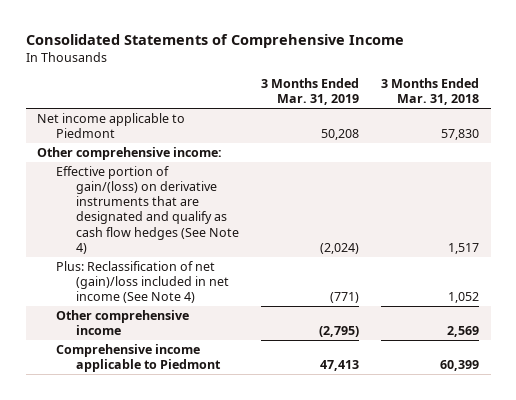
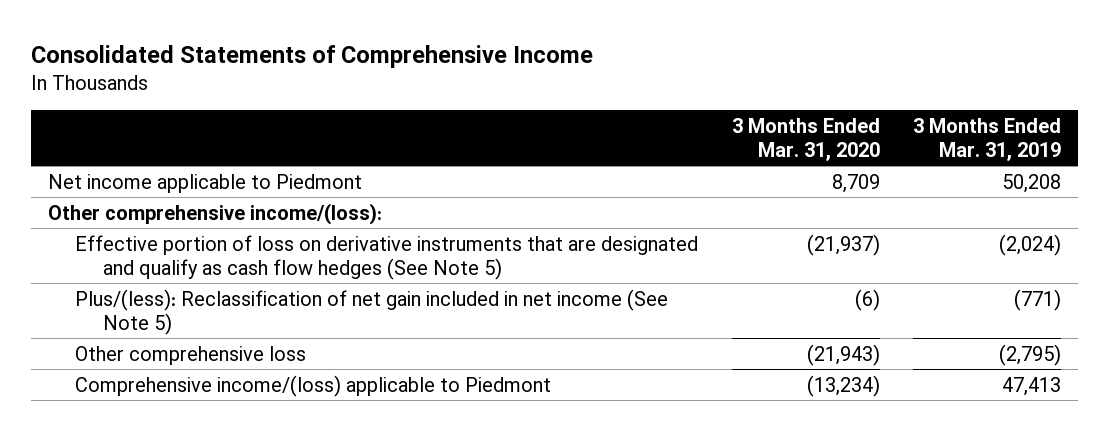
[381,78,480,106] 3 Months Ended Mar. 31, 2018 -> none
none -> [731,118,880,161] 3 Months Ended Mar. 31, 2020
[37,146,223,160] Other comprehensive income: -> [47,202,382,225] Other comprehensive income/(loss):
[56,165,239,254] Effective portion of gain/(loss) on derivative instruments that are designated and qualify as cash flow hedges (See Note 4) -> [75,234,699,280] Effective portion of loss on derivative instruments that are designated and qualify as cash flow hedges (See Note 5)
[56,260,229,304] Plus: Reclassification of net (gain)/loss included in net income (See Note 4) -> [75,288,669,335] Plus/(less): Reclassification of net gain included in net income (See Note 5)
[56,309,190,336] Other comprehensive income -> [75,345,307,365] Other comprehensive loss
[56,343,221,373] Comprehensive income applicable to Piedmont -> [75,374,552,397] Comprehensive income/(loss) applicable to Piedmont

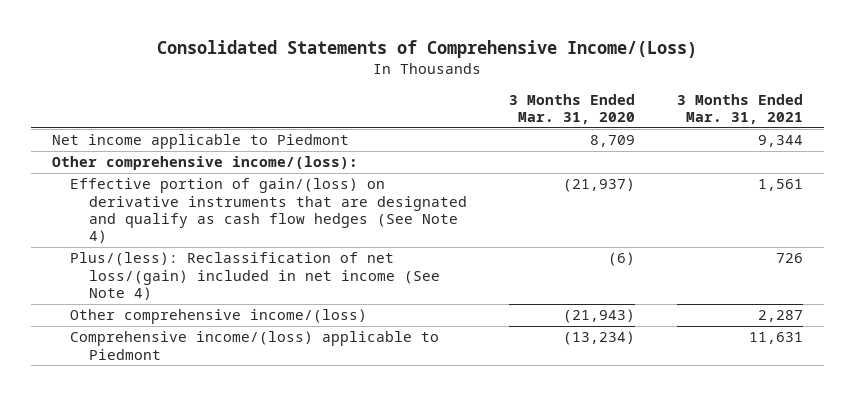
[31,44,594,68] Consolidated Statements of Comprehensive Income -> [157,39,698,58] Consolidated Statements of Comprehensive Income/(Loss)
[913,118,1062,161] 3 Months Ended Mar. 31, 2019 -> none
none -> [676,93,803,125] 3 Months Ended Mar. 31, 2021
[75,234,699,280] Effective portion of loss on derivative instruments that are designated and qualify as cash flow hedges (See Note 5) -> [70,178,467,243] Effective portion of gain/(loss) on derivative instruments that are designated and qualify as cash flow hedges (See Note 4)
[75,288,669,335] Plus/(less): Reclassification of net gain included in net income (See Note 5) -> [70,252,440,300] Plus/(less): Reclassification of net loss/(gain) included in net income (See Note 4)
[75,345,307,365] Other comprehensive loss -> [70,309,368,325] Other comprehensive income/(loss)

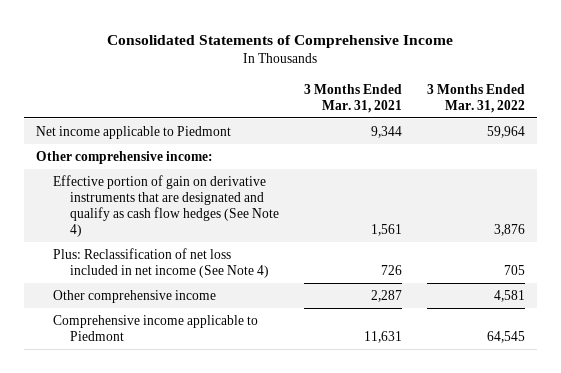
[157,39,698,58] Consolidated Statements of Comprehensive Income/(Loss) -> [107,34,454,48] Consolidated Statements of Comprehensive Income
[508,93,635,125] 3 Months Ended Mar. 31, 2020 -> none
none -> [426,83,525,113] 3 Months Ended Mar. 31, 2022
[52,156,359,171] Other comprehensive income/(loss): -> [36,150,214,164] Other comprehensive income:
[70,178,467,243] Effective portion of gain/(loss) on derivative instruments that are designated and qualify as cash flow hedges (See Note 4) -> [52,174,279,238] Effective portion of gain on derivative instruments that are designated and qualify as cash flow hedges (See Note 4)
[70,252,440,300] Plus/(less): Reclassification of net loss/(gain) included in net income (See Note 4) -> [52,247,269,278] Plus: Reclassification of net loss included in net income (See Note 4)
[70,309,368,325] Other comprehensive income/(loss) -> [52,289,216,303] Other comprehensive income
[70,331,440,360] Comprehensive income/(loss) applicable to Piedmont -> [52,314,258,341] Comprehensive income applicable to Piedmont

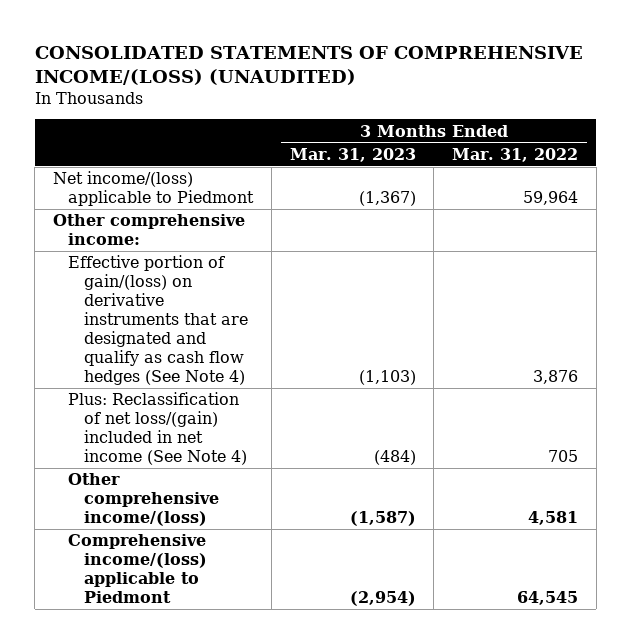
[107,34,454,48] Consolidated Statements of Comprehensive Income -> [34,45,583,85] CONSOLIDATED STATEMENTS OF COMPREHENSIVE INCOME/(LOSS) (UNAUDITED)
[303,83,402,113] 3 Months Ended Mar. 31, 2021 -> none
none -> [289,147,416,162] Mar. 31, 2023
[36,125,232,139] Net income applicable to Piedmont -> [52,171,255,207] Net income/(loss) applicable to Piedmont
[52,174,279,238] Effective portion of gain on derivative instruments that are designated and qualify as cash flow hedges (See Note 4) -> [68,255,248,386] Effective portion of gain/(loss) on derivative instruments that are designated and qualify as cash flow hedges (See Note 4)
[52,247,269,278] Plus: Reclassification of net loss included in net income (See Note 4) -> [68,392,247,466] Plus: Reclassification of net loss/(gain) included in net income (See Note 4)
[52,289,216,303] Other comprehensive income -> [68,473,219,527] Other comprehensive income/(loss)
[52,314,258,341] Comprehensive income applicable to Piedmont -> [68,534,207,604] Comprehensive income/(loss) applicable to Piedmont

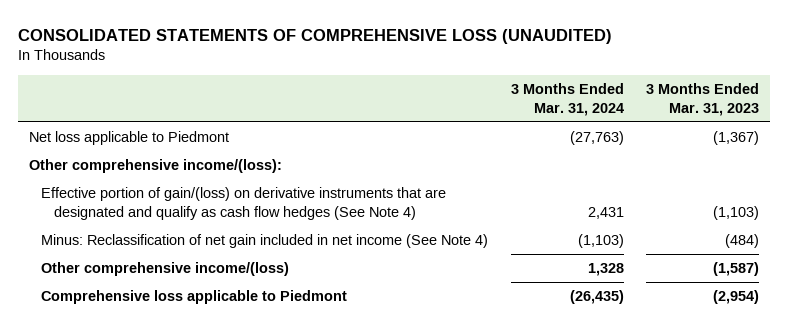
[34,45,583,85] CONSOLIDATED STATEMENTS OF COMPREHENSIVE INCOME/(LOSS) (UNAUDITED) -> [18,28,613,44] CONSOLIDATED STATEMENTS OF COMPREHENSIVE LOSS (UNAUDITED)
[451,147,578,162] Mar. 31, 2022 -> none
none -> [510,82,624,116] 3 Months Ended Mar. 31, 2024
[52,171,255,207] Net income/(loss) applicable to Piedmont -> [29,131,230,146] Net loss applicable to Piedmont
[52,214,245,246] Other comprehensive income: -> [29,159,283,174] Other comprehensive income/(loss):
[68,392,247,466] Plus: Reclassification of net loss/(gain) included in net income (See Note 4) -> [41,234,489,249] Minus: Reclassification of net gain included in net income (See Note 4)
[68,534,207,604] Comprehensive income/(loss) applicable to Piedmont -> [41,290,348,305] Comprehensive loss applicable to Piedmont

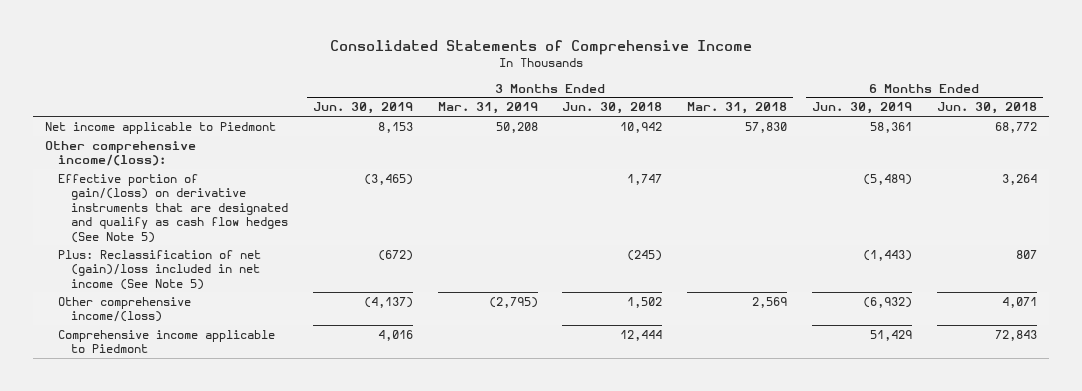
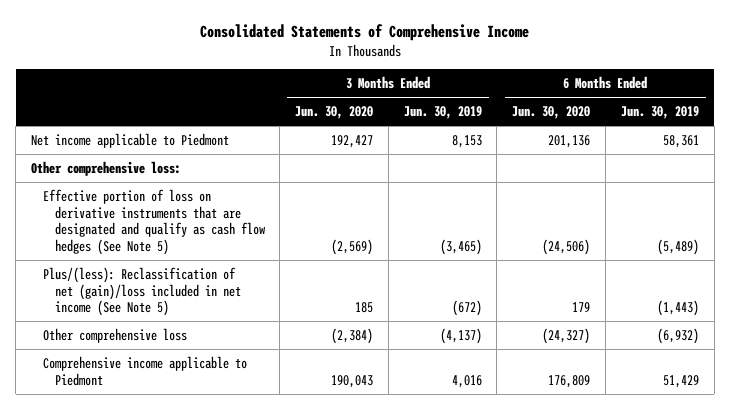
[437,102,538,115] Mar. 31, 2019 -> none
[562,102,663,115] Jun. 30, 2018 -> none
[687,102,788,115] Mar. 31, 2018 -> none
[936,102,1037,115] Jun. 30, 2018 -> none
none -> [295,105,374,119] Jun. 30, 2020
none -> [512,105,591,119] Jun. 30, 2020
[45,140,197,167] Other comprehensive income/(loss): -> [31,160,182,176] Other comprehensive loss:
[58,173,289,243] Effective portion of gain/(loss) on derivative instruments that are designated and qualify as cash flow hedges (See Note 5) -> [42,188,265,256] Effective portion of loss on derivative instruments that are designated and qualify as cash flow hedges (See Note 5)
[58,249,262,290] Plus: Reclassification of net (gain)/loss included in net income (See Note 5) -> [42,266,241,317] Plus/(less): Reclassification of net (gain)/loss included in net income (See Note 5)
[58,296,192,323] Other comprehensive income/(loss) -> [42,327,187,343] Other comprehensive loss

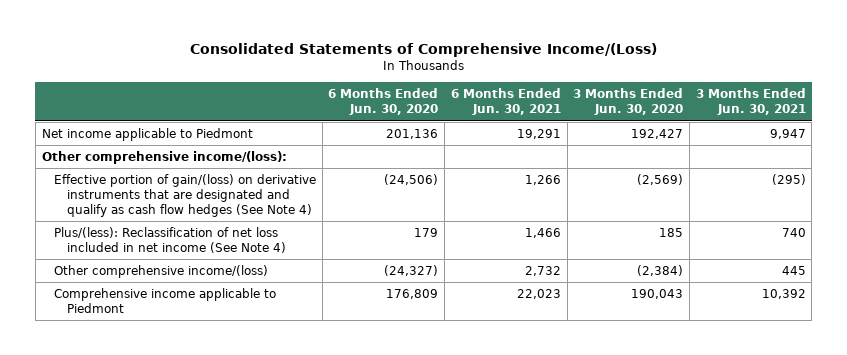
[199,24,529,42] Consolidated Statements of Comprehensive Income -> [189,43,657,58] Consolidated Statements of Comprehensive Income/(Loss)
[403,105,482,119] Jun. 30, 2019 -> none
[620,105,699,119] Jun. 30, 2019 -> none
none -> [450,88,561,116] 6 Months Ended Jun. 30, 2021
none -> [695,88,806,116] 3 Months Ended Jun. 30, 2021
[31,160,182,176] Other comprehensive loss: -> [41,151,287,165] Other comprehensive income/(loss):
[42,188,265,256] Effective portion of loss on derivative instruments that are designated and qualify as cash flow hedges (See Note 5) -> [54,174,317,218] Effective portion of gain/(loss) on derivative instruments that are designated and qualify as cash flow hedges (See Note 4)
[42,266,241,317] Plus/(less): Reclassification of net (gain)/loss included in net income (See Note 5) -> [54,227,286,254] Plus/(less): Reclassification of net loss included in net income (See Note 4)
[42,327,187,343] Other comprehensive loss -> [54,265,269,279] Other comprehensive income/(loss)

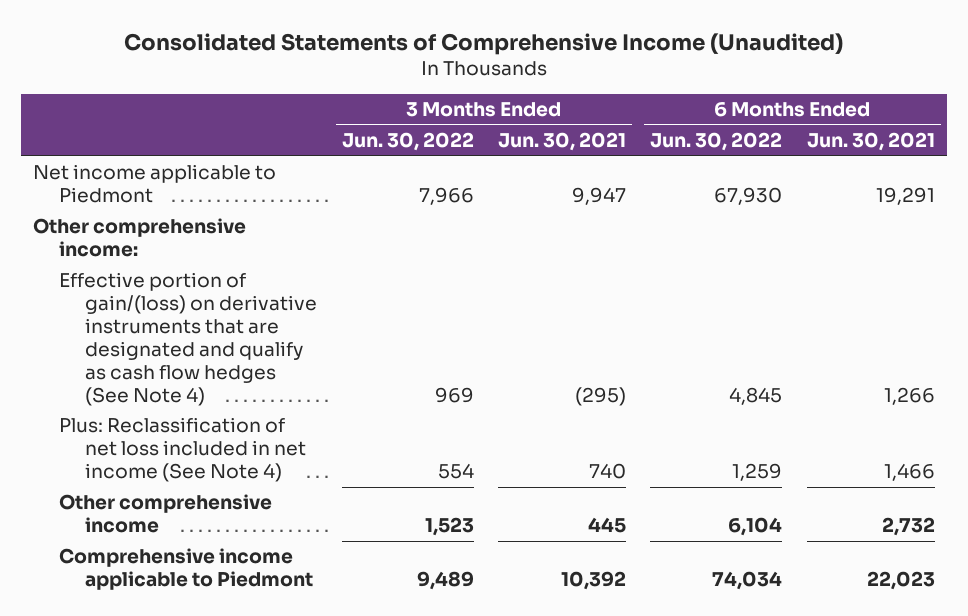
[189,43,657,58] Consolidated Statements of Comprehensive Income/(Loss) -> [123,33,843,56] Consolidated Statements of Comprehensive Income (Unaudited)
[328,88,439,116] 6 Months Ended Jun. 30, 2020 -> none
[573,88,684,116] 3 Months Ended Jun. 30, 2020 -> none
none -> [341,132,474,152] Jun. 30, 2022
none -> [650,132,783,152] Jun. 30, 2022
[41,151,287,165] Other comprehensive income/(loss): -> [32,218,246,258] Other comprehensive income:
[54,227,286,254] Plus/(less): Reclassification of net loss included in net income (See Note 4) -> [59,417,307,483] Plus: Reclassification of net loss included in net income (See Note 4)
[54,265,269,279] Other comprehensive income/(loss) -> [59,494,273,534] Other comprehensive income

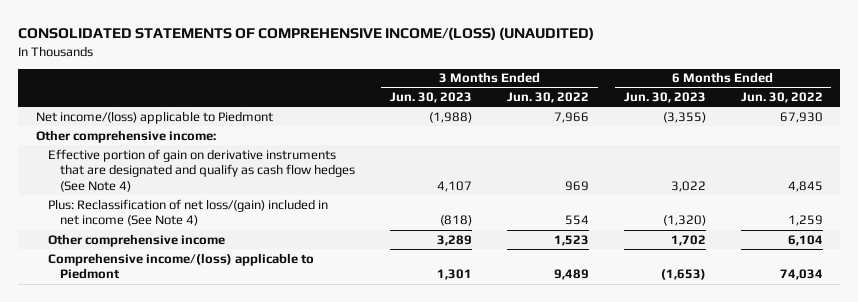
[123,33,843,56] Consolidated Statements of Comprehensive Income (Unaudited) -> [18,27,595,41] CONSOLIDATED STATEMENTS OF COMPREHENSIVE INCOME/(LOSS) (UNAUDITED)
[497,132,626,152] Jun. 30, 2021 -> none
[806,132,935,152] Jun. 30, 2021 -> none
none -> [390,92,473,104] Jun. 30, 2023
none -> [623,92,706,104] Jun. 30, 2023
[32,164,276,204] Net income applicable to Piedmont -> [35,110,273,124] Net income/(loss) applicable to Piedmont
[59,272,318,406] Effective portion of gain/(loss) on derivative instruments that are designated and qualify as cash flow hedges (See Note 4) -> [48,148,356,193] Effective portion of gain on derivative instruments that are designated and qualify as cash flow hedges (See Note 4)
[59,417,307,483] Plus: Reclassification of net loss included in net income (See Note 4) -> [48,198,329,227] Plus: Reclassification of net loss/(gain) included in net income (See Note 4)
[59,548,314,591] Comprehensive income applicable to Piedmont -> [48,252,315,280] Comprehensive income/(loss) applicable to Piedmont

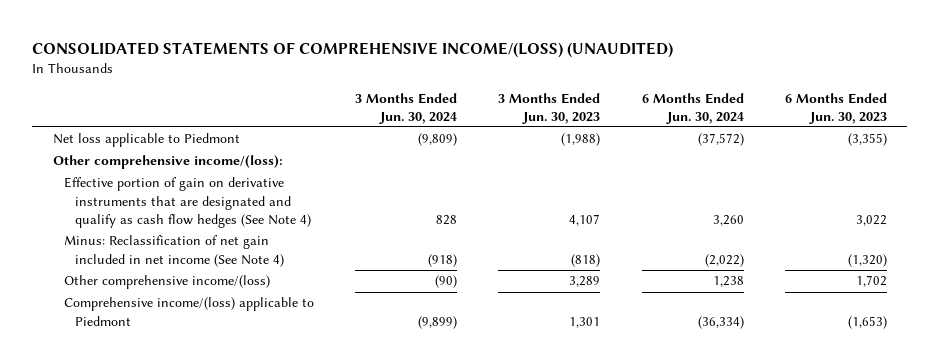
[506,92,589,104] Jun. 30, 2022 -> none
[740,92,823,104] Jun. 30, 2022 -> none
none -> [355,92,458,124] 3 Months Ended Jun. 30, 2024
none -> [641,92,744,124] 6 Months Ended Jun. 30, 2024
[35,110,273,124] Net income/(loss) applicable to Piedmont -> [52,133,240,148] Net loss applicable to Piedmont
[35,129,216,143] Other comprehensive income: -> [52,155,283,170] Other comprehensive income/(loss):
[48,198,329,227] Plus: Reclassification of net loss/(gain) included in net income (See Note 4) -> [63,235,285,267] Minus: Reclassification of net gain included in net income (See Note 4)
[48,233,226,247] Other comprehensive income -> [63,275,270,290] Other comprehensive income/(loss)

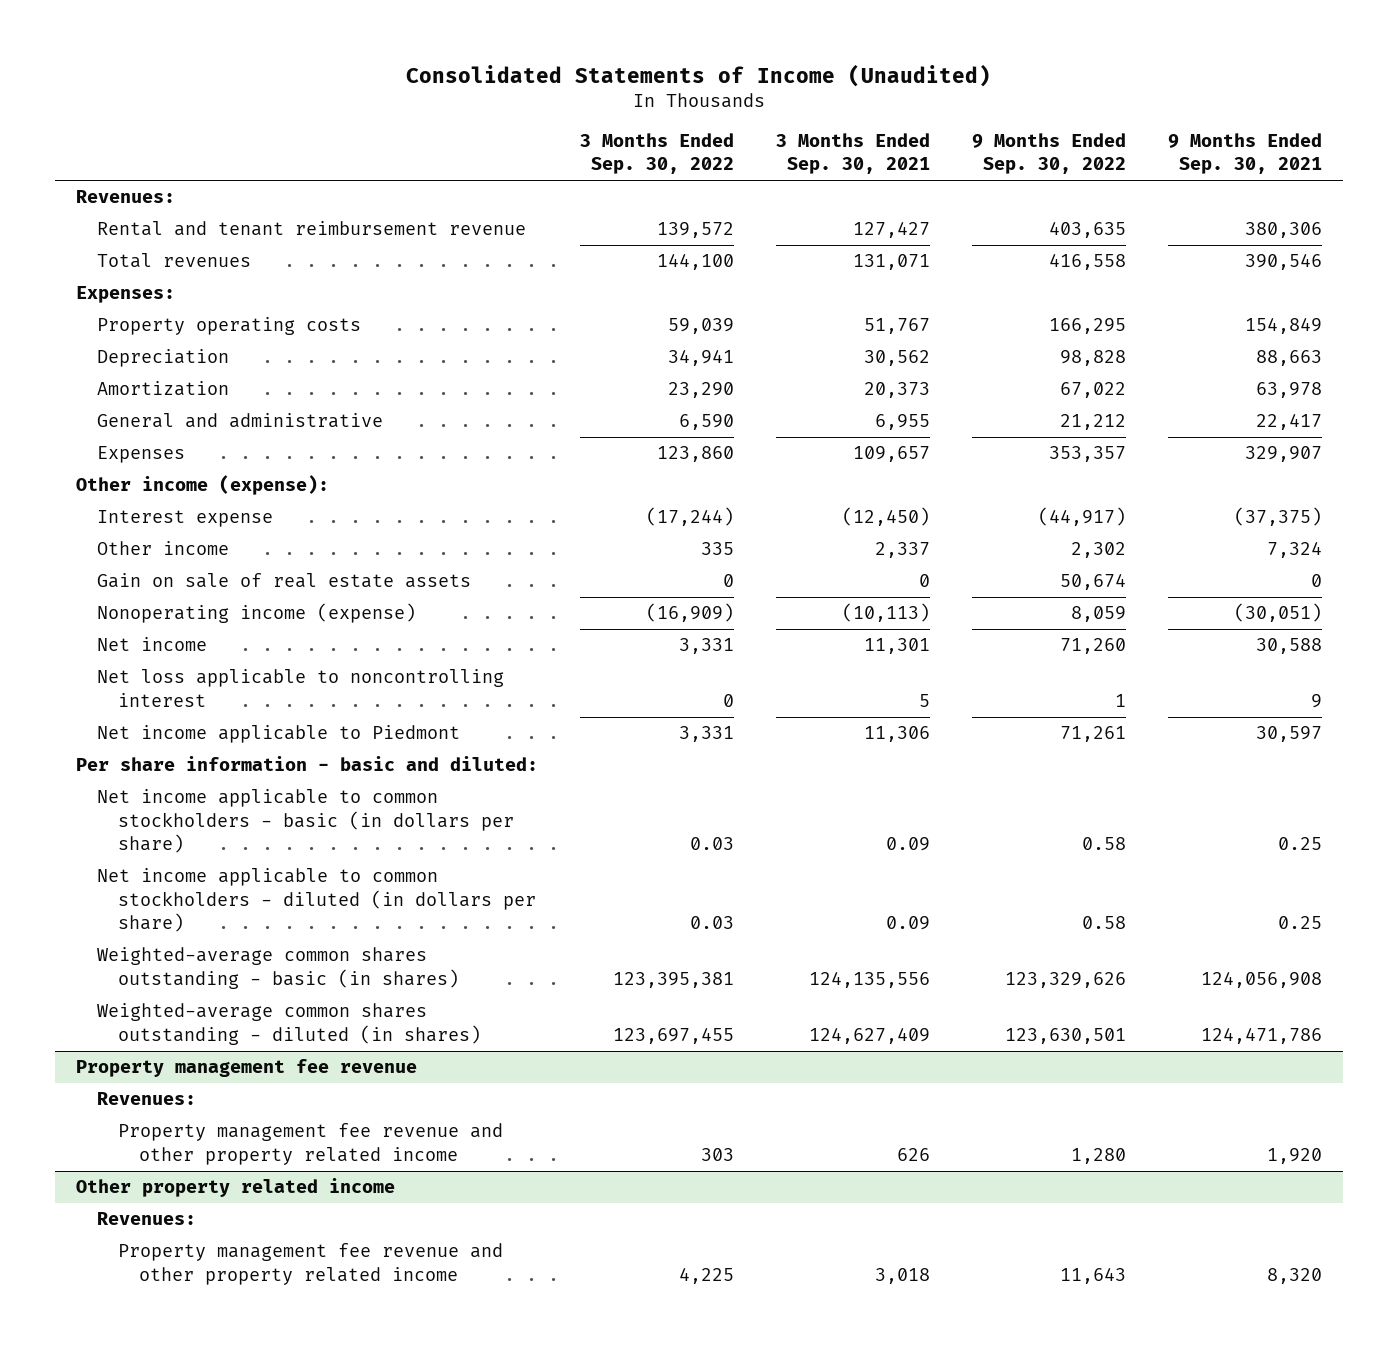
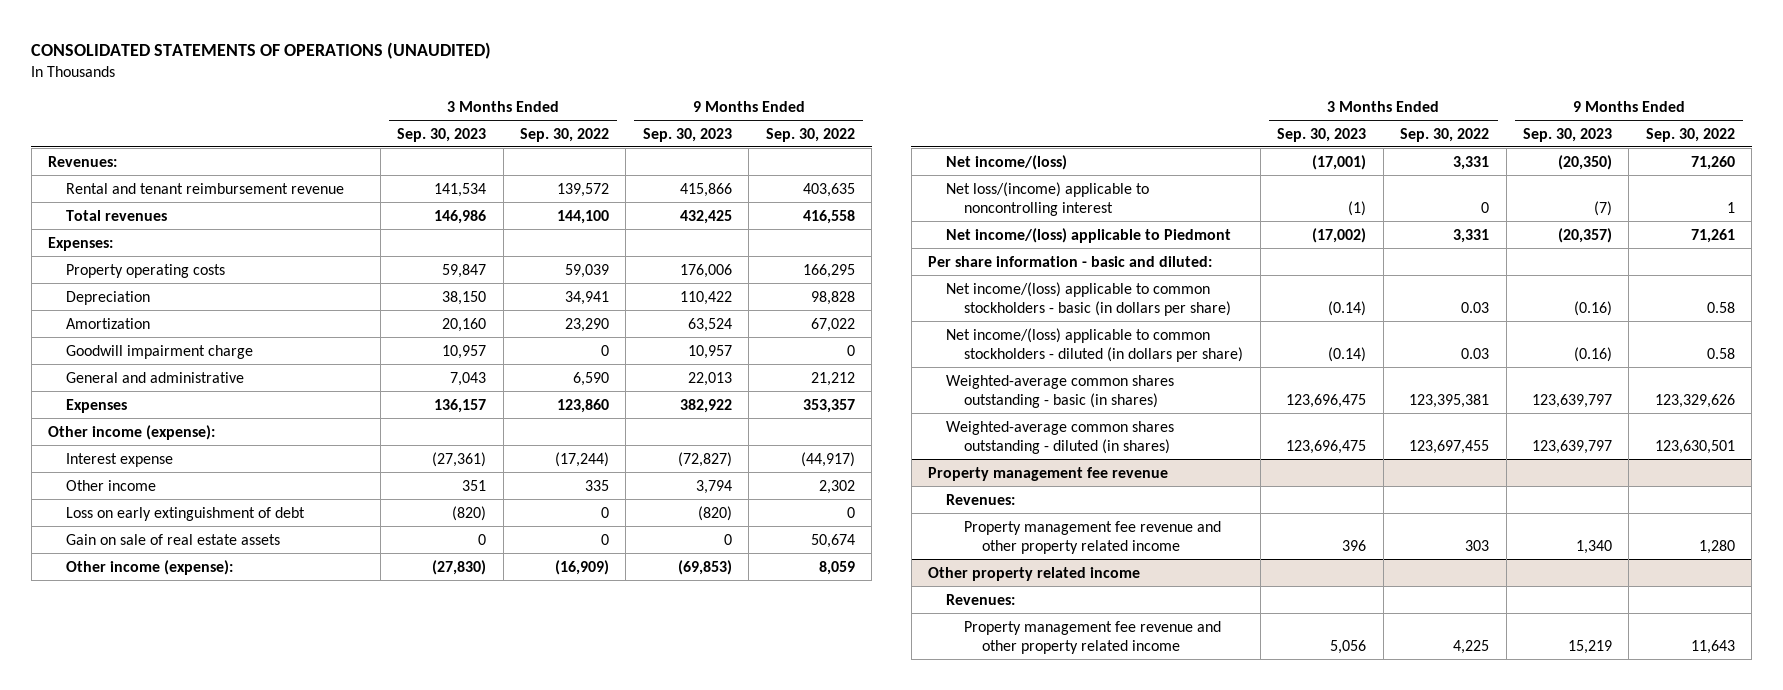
[406,63,992,87] Consolidated Statements of Income (Unaudited) -> [31,41,492,59] CONSOLIDATED STATEMENTS OF OPERATIONS (UNAUDITED)
[776,133,931,175] 3 Months Ended Sep. 30, 2021 -> none
[1168,133,1323,175] 9 Months Ended Sep. 30, 2021 -> none
none -> [397,127,487,142] Sep. 30, 2023
none -> [642,127,732,142] Sep. 30, 2023
none -> [66,344,254,359] Goodwill impairment charge
none -> [66,506,306,521] Loss on early extinguishment of debt
[97,603,417,624] Nonoperating income (expense) -> [66,559,234,575] Other income (expense):
[97,637,208,652] Net income -> [946,154,1068,170] Net income/(loss)
[97,669,505,707] Net loss applicable to noncontrolling interest -> [946,181,1150,216] Net loss/(income) applicable to noncontrolling interest
[97,725,461,744] Net income applicable to Piedmont -> [946,227,1232,243] Net income/(loss) applicable to Piedmont
[97,789,515,853] Net income applicable to common stockholders - basic (in dollars per share) -> [946,281,1232,316] Net income/(loss) applicable to common stockholders - basic (in dollars per share)
[97,868,537,932] Net income applicable to common stockholders - diluted (in dollars per share) -> [946,327,1244,362] Net income/(loss) applicable to common stockholders - diluted (in dollars per share)

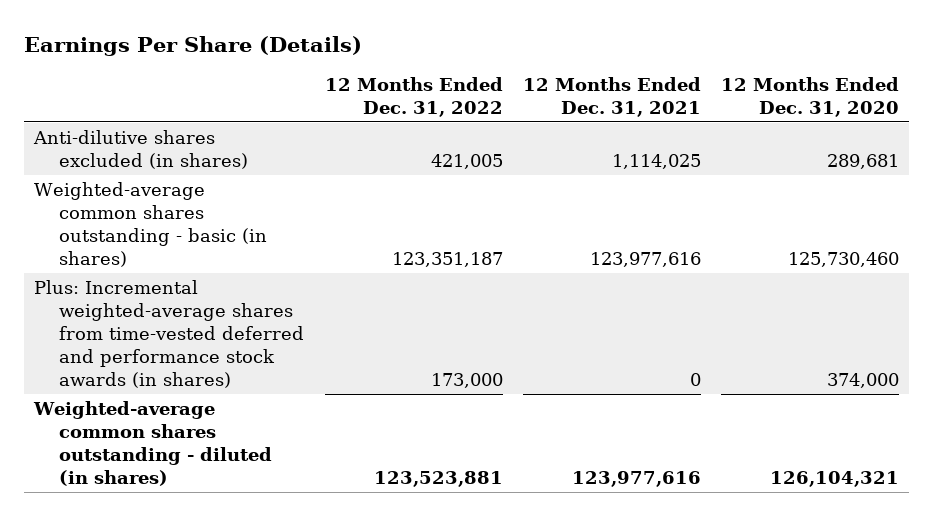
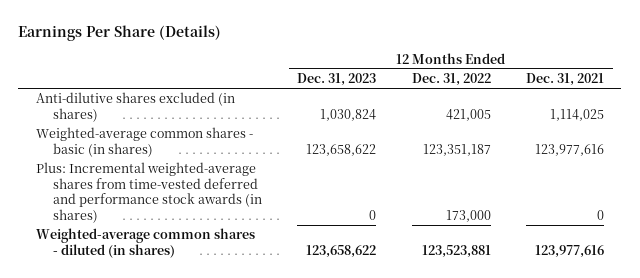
[721,77,900,118] 12 Months Ended Dec. 31, 2020 -> none
none -> [297,73,377,87] Dec. 31, 2023
[34,181,268,268] Weighted-average common shares outstanding - basic (in shares) -> [35,127,253,157] Weighted-average common shares - basic (in shares)
[33,400,273,487] Weighted-average common shares outstanding - diluted (in shares) -> [35,228,255,258] Weighted-average common shares - diluted (in shares)

